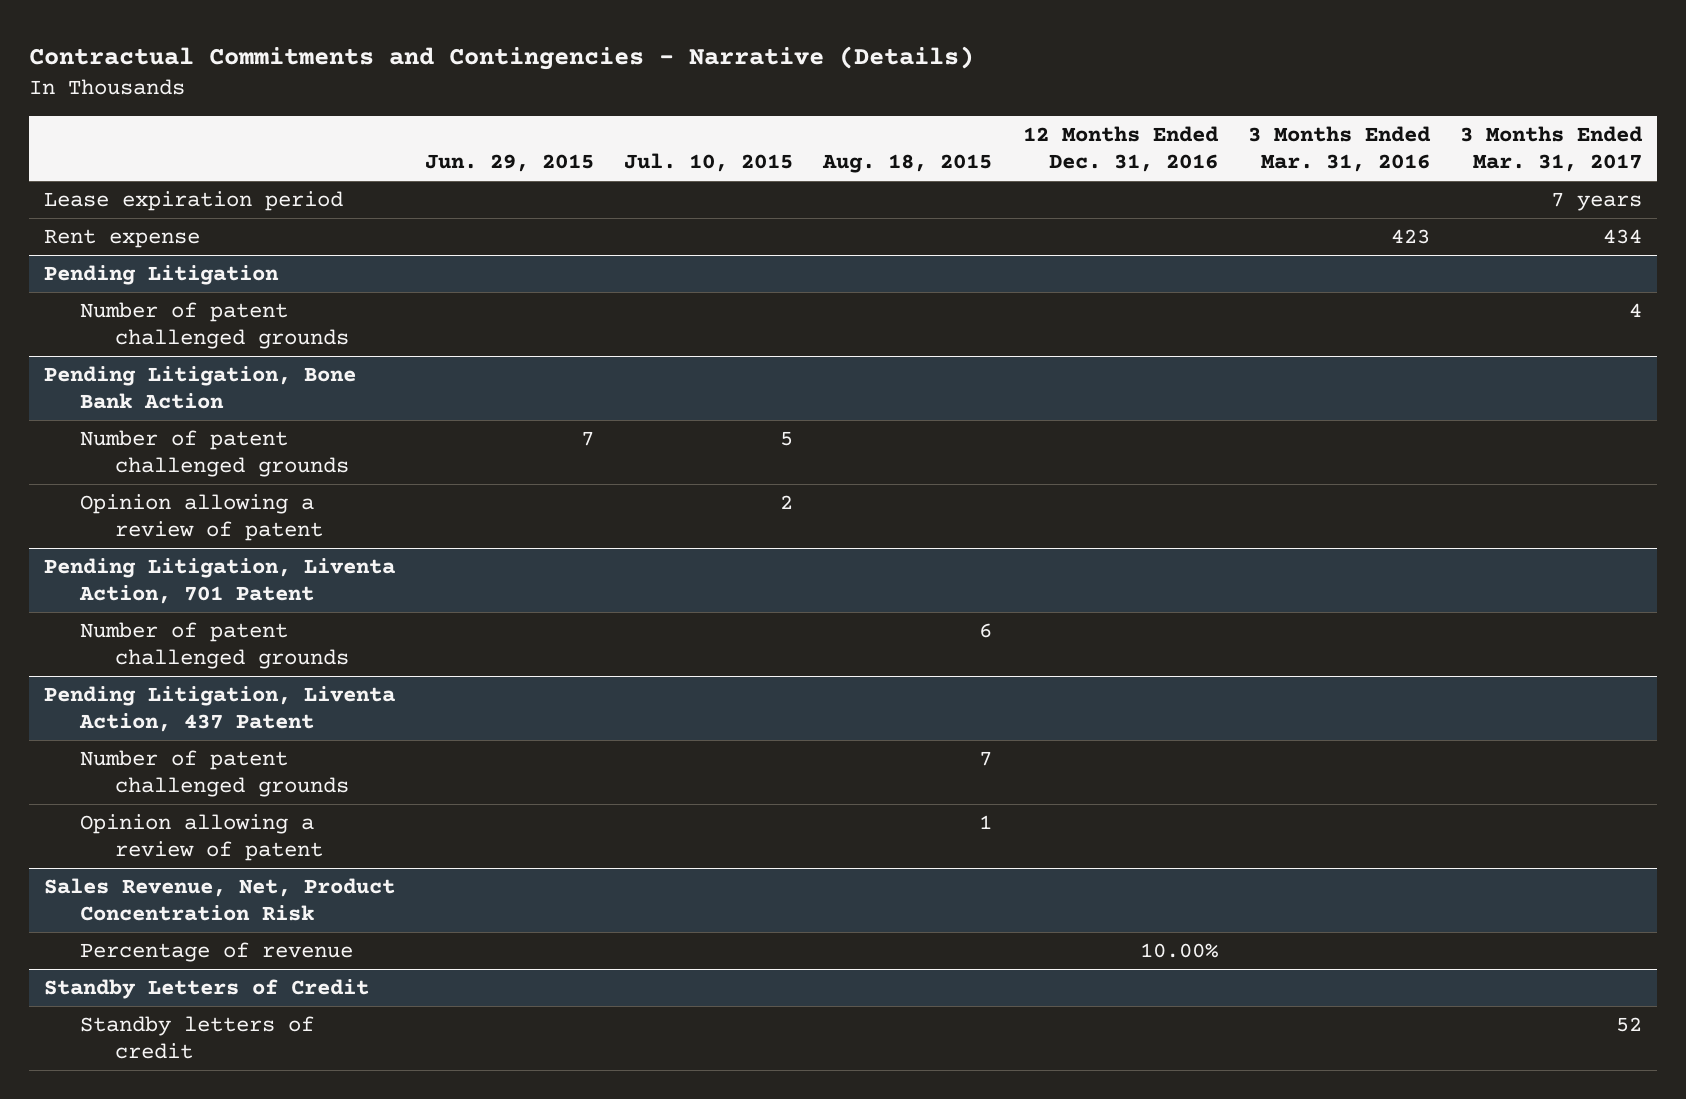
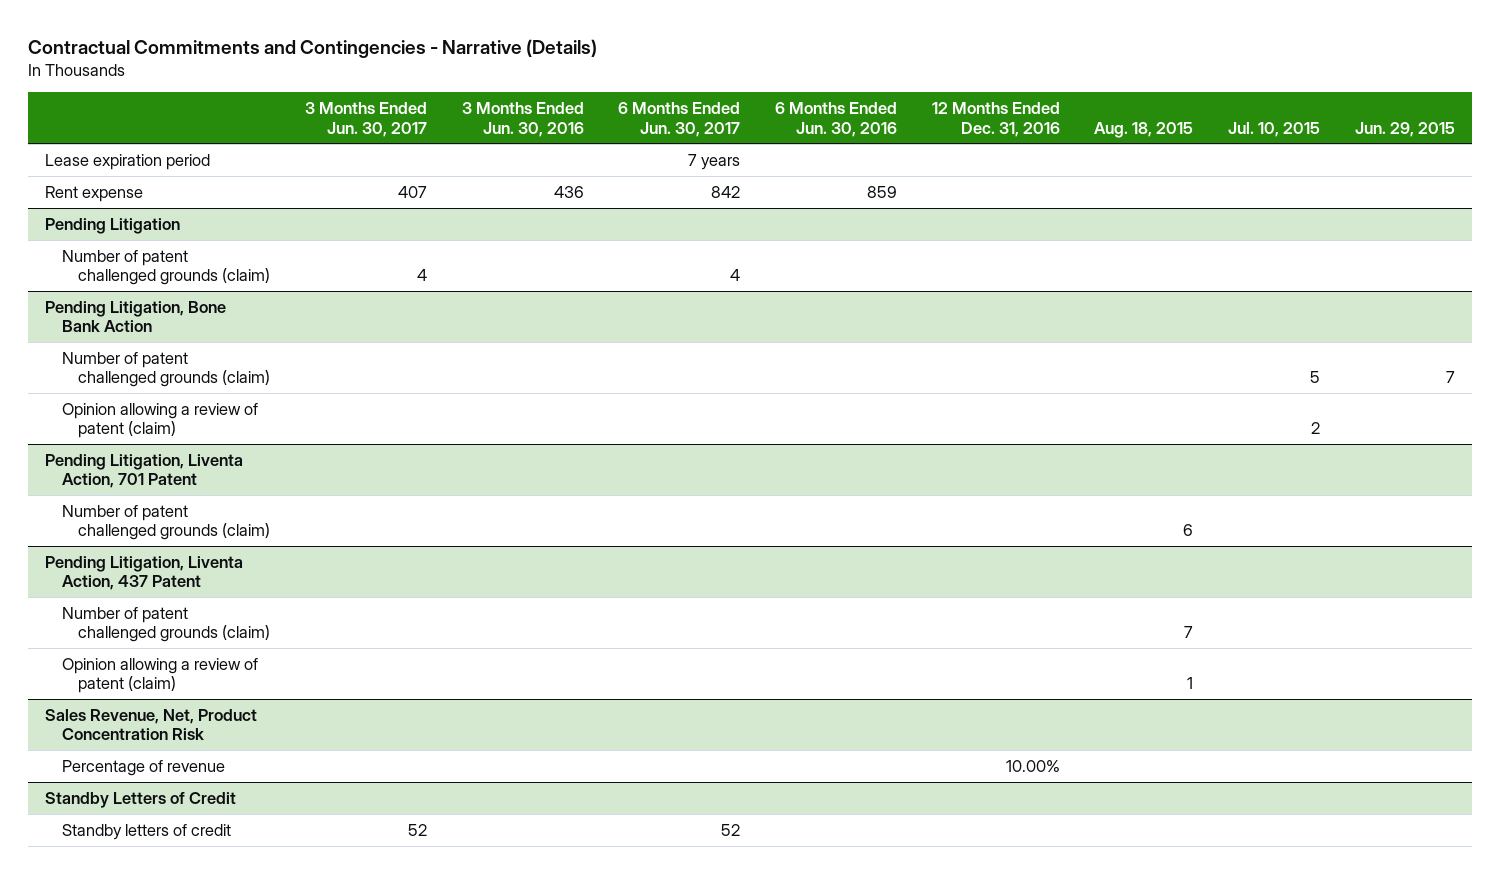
[1247,126,1431,173] 3 Months Ended Mar. 31, 2016 -> none
[1459,126,1643,173] 3 Months Ended Mar. 31, 2017 -> none
none -> [304,102,427,137] 3 Months Ended Jun. 30, 2017
none -> [461,102,584,137] 3 Months Ended Jun. 30, 2016
none -> [618,102,741,137] 6 Months Ended Jun. 30, 2017
none -> [775,102,898,137] 6 Months Ended Jun. 30, 2016
[79,302,350,349] Number of patent challenged grounds -> [61,249,271,286] Number of patent challenged grounds (claim)
[79,430,350,477] Number of patent challenged grounds -> [61,351,271,388] Number of patent challenged grounds (claim)
[79,494,324,541] Opinion allowing a review of patent -> [61,402,258,439] Opinion allowing a review of patent (claim)
[79,622,350,669] Number of patent challenged grounds -> [61,504,271,541] Number of patent challenged grounds (claim)
[79,750,350,797] Number of patent challenged grounds -> [61,606,271,643] Number of patent challenged grounds (claim)
[79,814,324,861] Opinion allowing a review of patent -> [61,657,258,694] Opinion allowing a review of patent (claim)

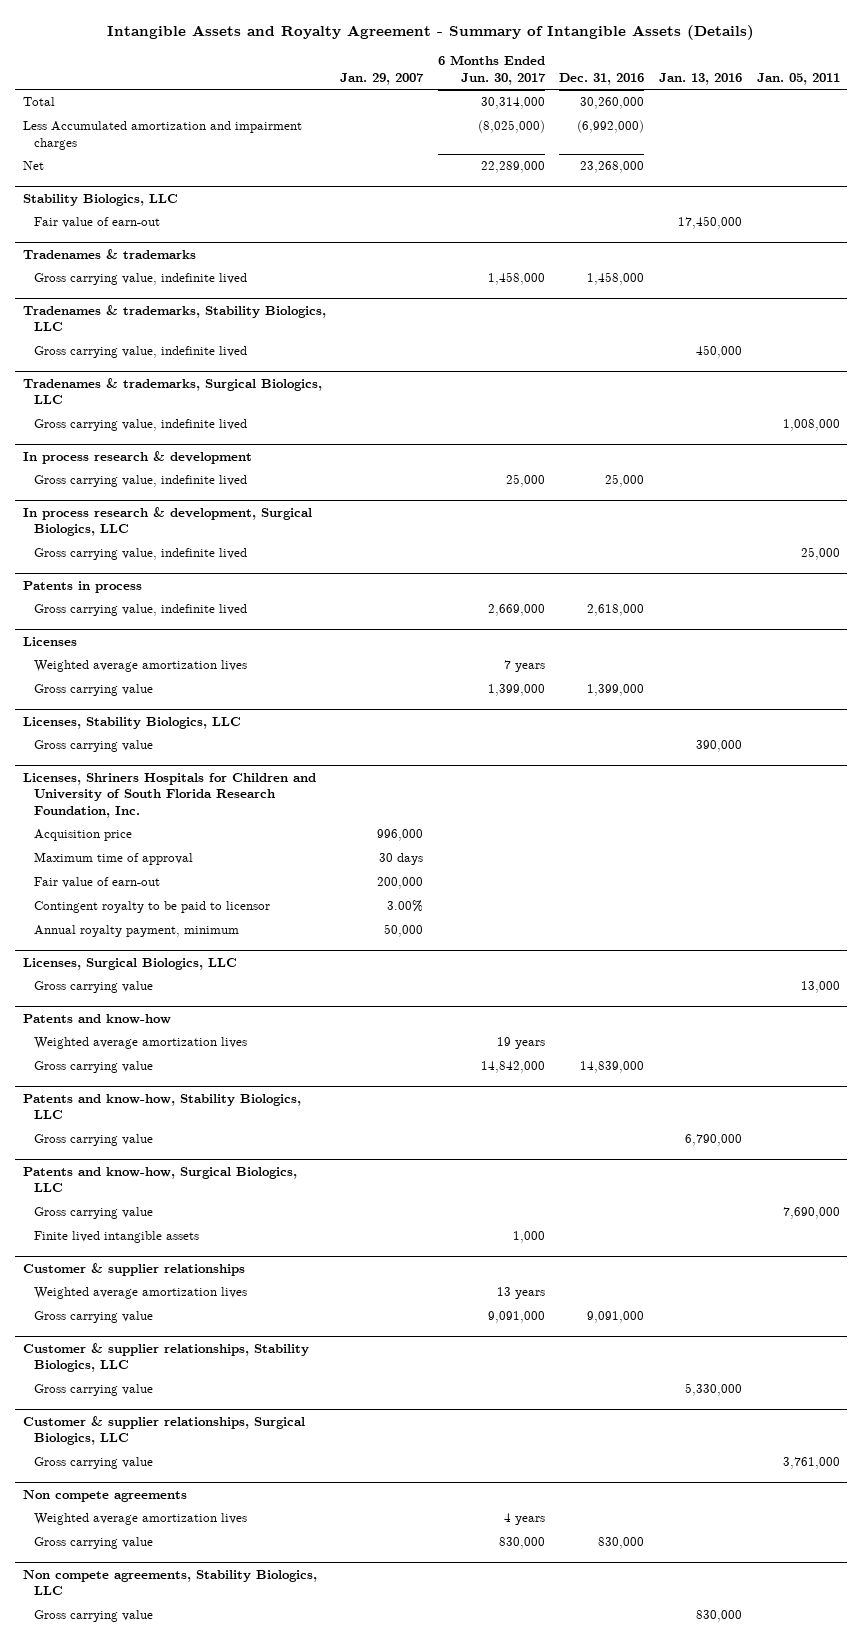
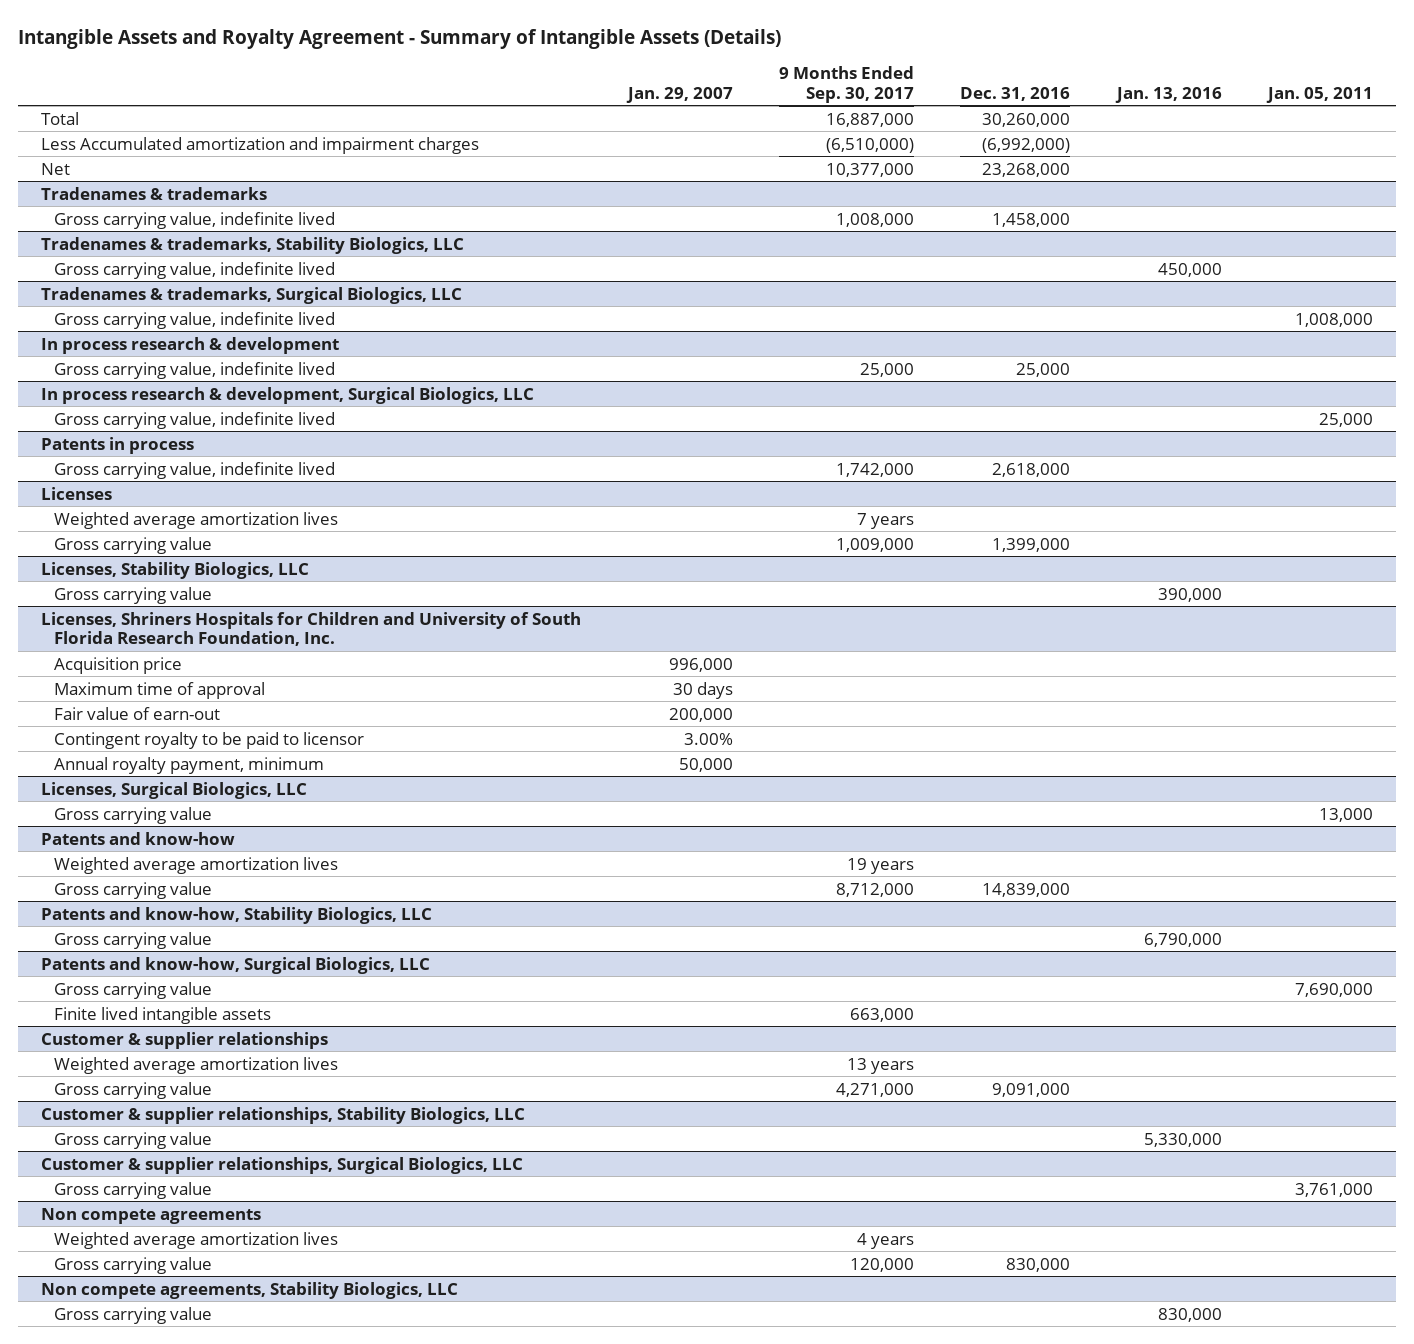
[437,55,546,85] 6 Months Ended Jun. 30, 2017 -> none
none -> [778,66,914,103] 9 Months Ended Sep. 30, 2017
[22,193,178,206] Stability Biologics, LLC -> none
[33,217,160,229] Fair value of earn-out -> none

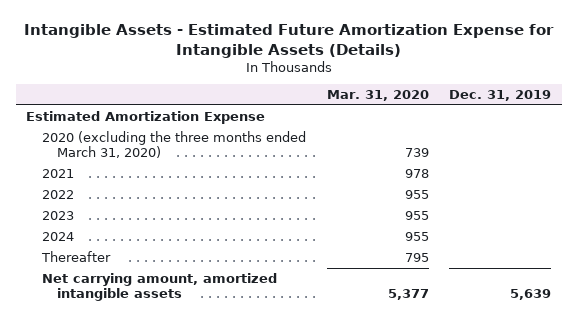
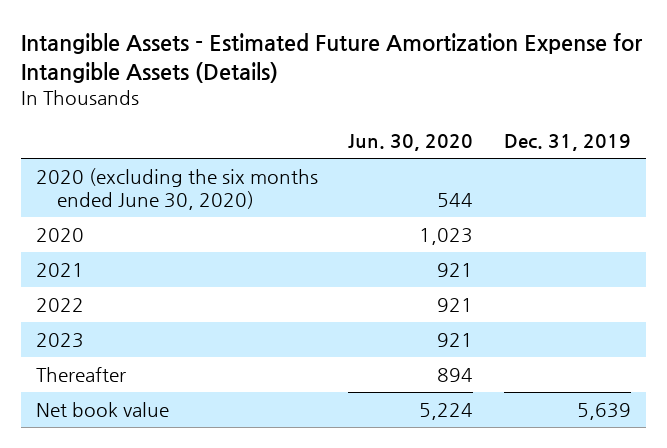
[326,90,429,102] Mar. 31, 2020 -> none
none -> [348,134,474,152] Jun. 30, 2020
[26,110,266,124] Estimated Amortization Expense -> none
[41,130,306,158] 2020 (excluding the three months ended March 31, 2020) -> [35,168,318,210] 2020 (excluding the six months ended June 30, 2020)
none -> [35,228,84,243] 2020
[41,231,74,241] 2024 -> none
[41,272,277,301] Net carrying amount, amortized intangible assets -> [35,402,169,418] Net book value

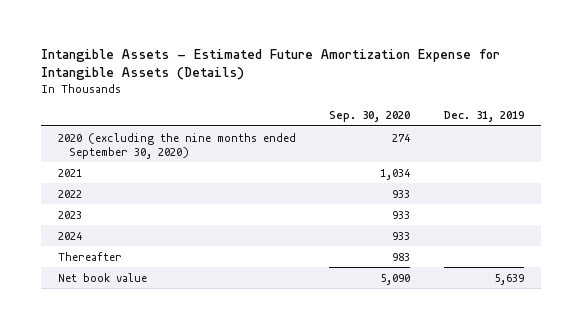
[348,134,474,152] Jun. 30, 2020 -> none
none -> [329,111,411,123] Sep. 30, 2020
[35,228,84,243] 2020 -> none
[35,168,318,210] 2020 (excluding the six months ended June 30, 2020) -> [57,132,296,159] 2020 (excluding the nine months ended September 30, 2020)
none -> [57,231,82,240] 2024

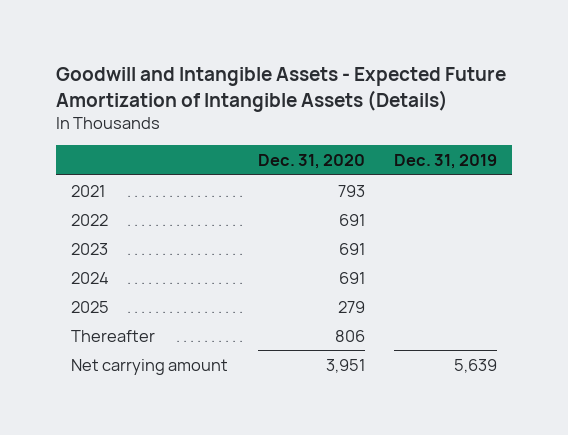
[40,48,500,81] Intangible Assets - Estimated Future Amortization Expense for Intangible Assets (Details) -> [55,67,506,112] Goodwill and Intangible Assets - Expected Future Amortization of Intangible Assets (Details)
[329,111,411,123] Sep. 30, 2020 -> none
none -> [257,154,365,170] Dec. 31, 2020
[57,132,296,159] 2020 (excluding the nine months ended September 30, 2020) -> none
none -> [70,300,109,313] 2025
[57,272,147,282] Net book value -> [70,358,228,375] Net carrying amount

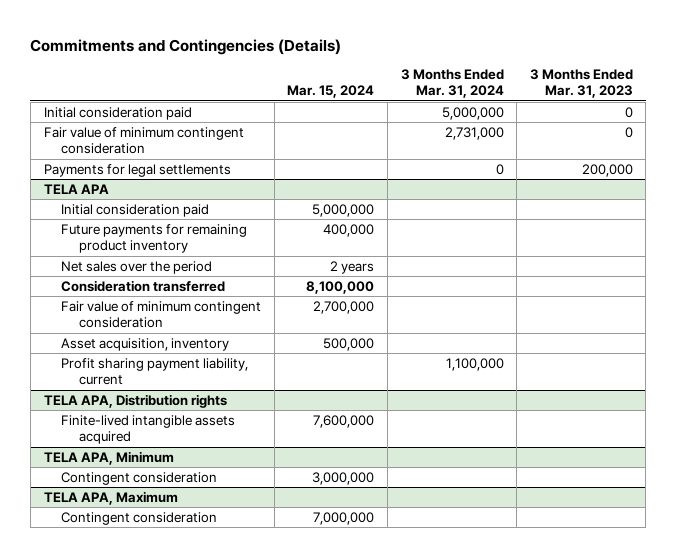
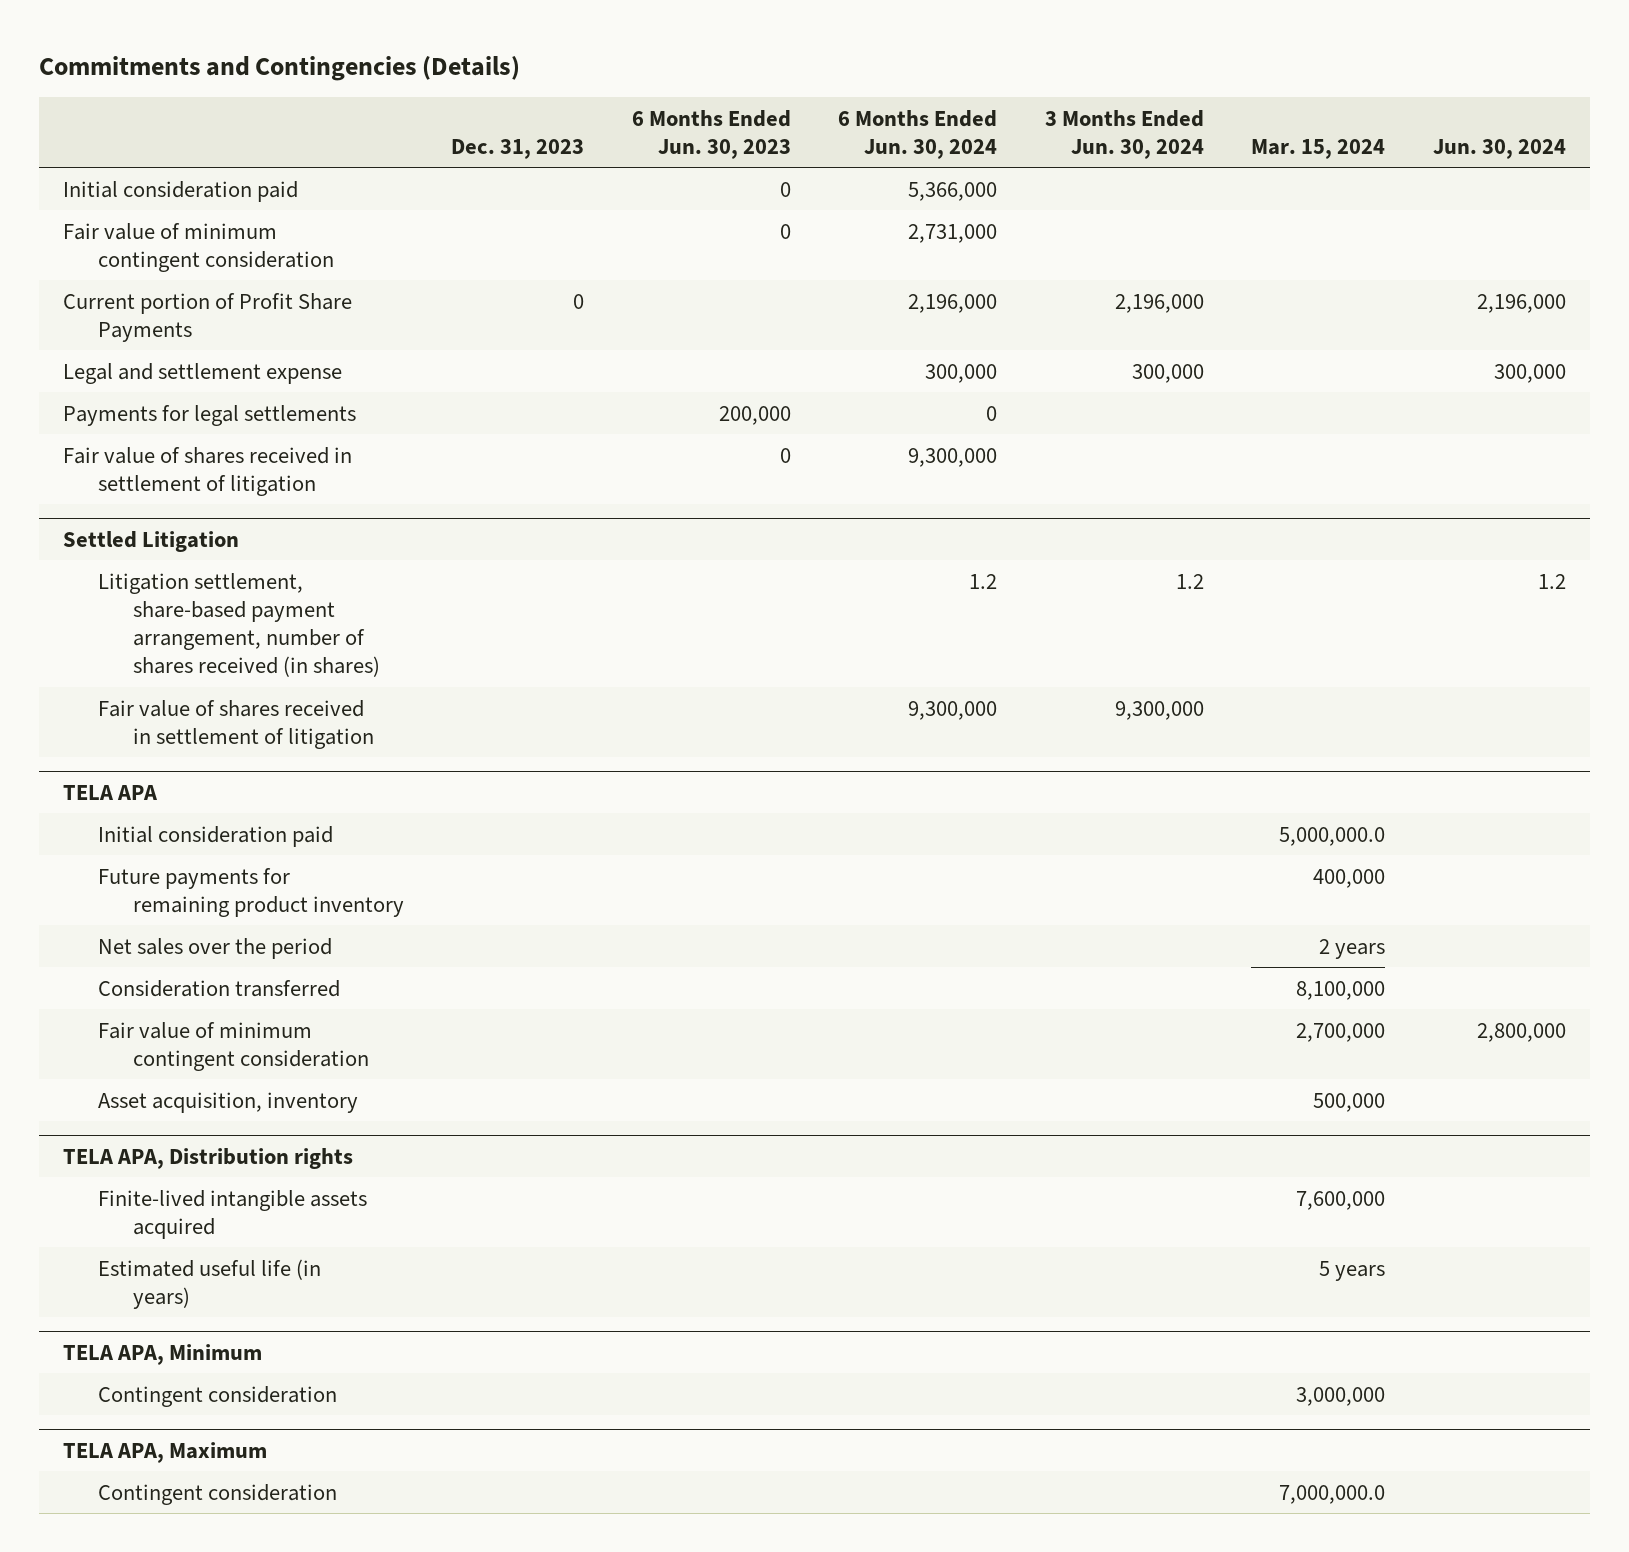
[400,69,504,99] 3 Months Ended Mar. 31, 2024 -> none
[529,69,633,99] 3 Months Ended Mar. 31, 2023 -> none
none -> [451,138,585,159] Dec. 31, 2023
none -> [631,109,791,159] 6 Months Ended Jun. 30, 2023
none -> [838,109,998,159] 6 Months Ended Jun. 30, 2024
none -> [1044,109,1204,159] 3 Months Ended Jun. 30, 2024
none -> [1432,138,1566,159] Jun. 30, 2024
none -> [63,292,353,342] Current portion of Profit Share Payments
none -> [63,362,343,384] Legal and settlement expense
none -> [63,446,353,496] Fair value of shares received in settlement of litigation
none -> [63,530,240,552] Settled Litigation
none -> [97,572,380,678] Litigation settlement, share-based payment arrangement, number of shares received (in shares)
none -> [97,699,374,749] Fair value of shares received in settlement of litigation
[312,203,375,217] 5,000,000 -> [1279,826,1386,846] 5,000,000.0
[61,357,249,386] Profit sharing payment liability, current -> none
none -> [97,1258,321,1309] Estimated useful life (in years)
[313,511,375,525] 7,000,000 -> [1279,1484,1386,1504] 7,000,000.0

